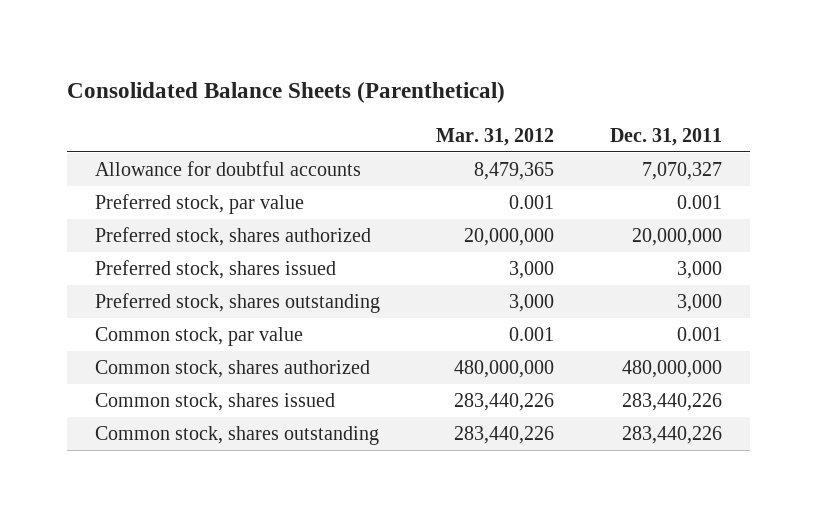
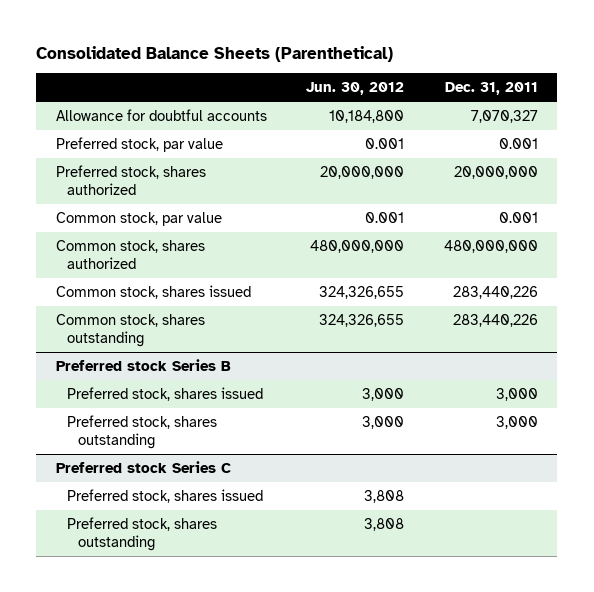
[436,127,555,146] Mar. 31, 2012 -> none
none -> [306,81,405,95] Jun. 30, 2012
[95,260,337,280] Preferred stock, shares issued -> none
[95,293,381,314] Preferred stock, shares outstanding -> none
none -> [56,358,232,371] Preferred stock Series B
none -> [66,386,263,401] Preferred stock, shares issued
none -> [66,414,217,449] Preferred stock, shares outstanding
none -> [56,460,232,473] Preferred stock Series C
none -> [66,488,263,503] Preferred stock, shares issued
none -> [66,516,217,551] Preferred stock, shares outstanding

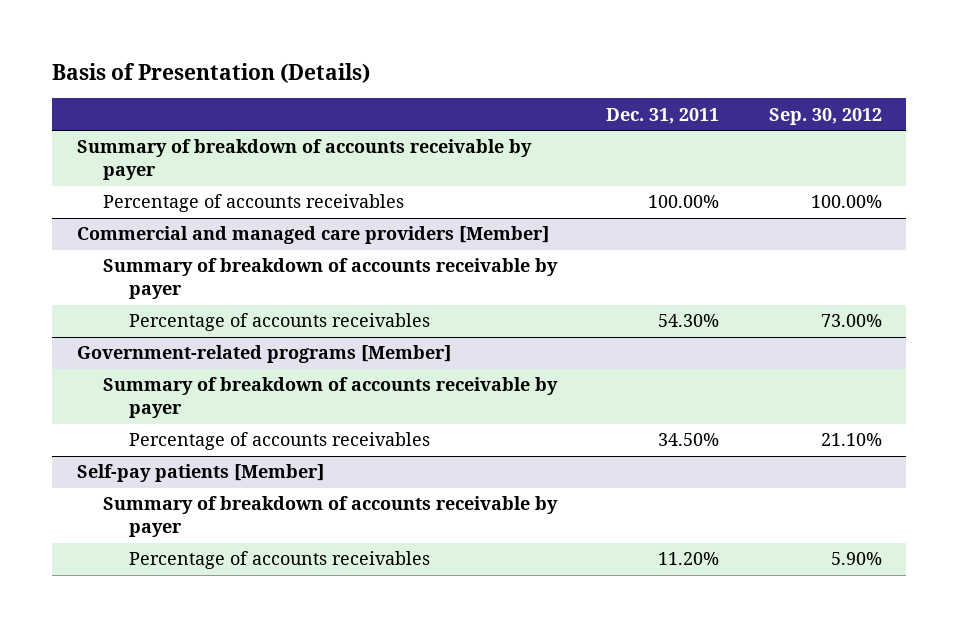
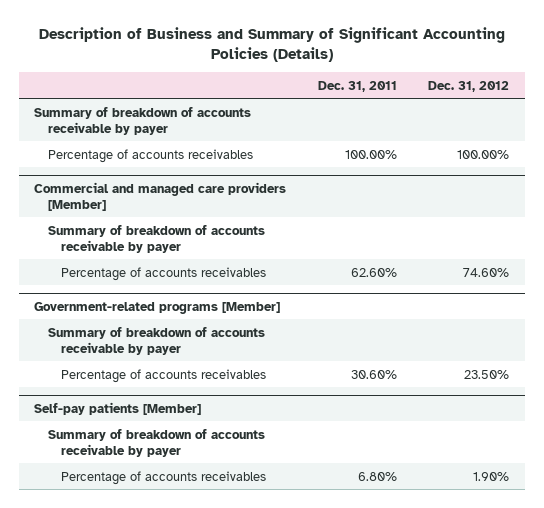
[52,63,371,84] Basis of Presentation (Details) -> [38,26,505,63] Description of Business and Summary of Significant Accounting Policies (Details)
[768,107,882,125] Sep. 30, 2012 -> none
none -> [428,80,510,92] Dec. 31, 2012
[658,314,720,328] 54.30% -> [350,267,397,277] 62.60%
[658,433,720,447] 34.50% -> [350,369,397,379] 30.60%
[658,552,720,566] 11.20% -> [357,471,397,481] 6.80%

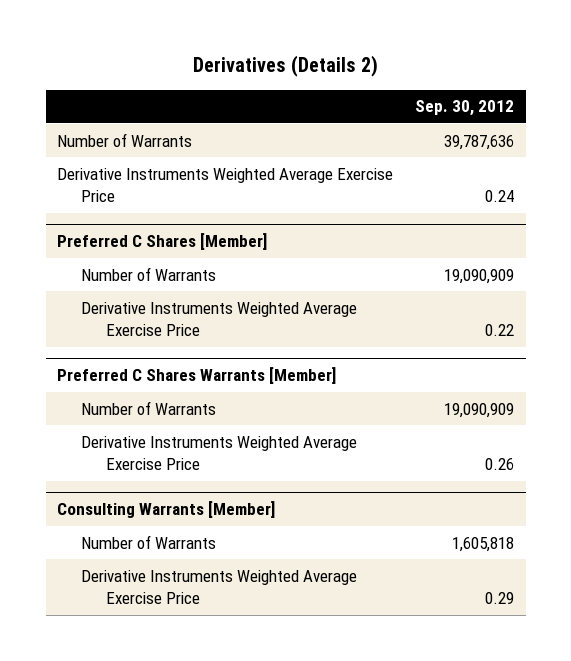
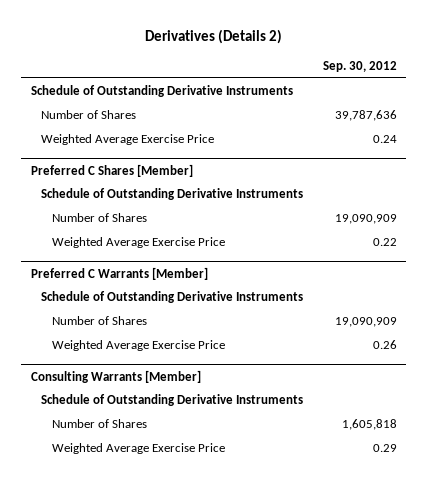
none -> [30,85,293,98] Schedule of Outstanding Derivative Instruments
[56,132,192,147] Number of Warrants -> [41,110,137,120] Number of Shares
[56,167,393,203] Derivative Instruments Weighted Average Exercise Price -> [41,134,215,146] Weighted Average Exercise Price
none -> [41,188,304,201] Schedule of Outstanding Derivative Instruments
[81,266,217,281] Number of Warrants -> [52,213,148,223] Number of Shares
[81,301,358,337] Derivative Instruments Weighted Average Exercise Price -> [52,237,226,249] Weighted Average Exercise Price
[56,366,336,384] Preferred C Shares Warrants [Member] -> [30,266,208,280] Preferred C Warrants [Member]
none -> [41,291,304,304] Schedule of Outstanding Derivative Instruments
[81,400,217,415] Number of Warrants -> [52,316,148,326] Number of Shares
[81,435,358,471] Derivative Instruments Weighted Average Exercise Price -> [52,340,226,352] Weighted Average Exercise Price
none -> [41,394,304,407] Schedule of Outstanding Derivative Instruments
[81,534,217,549] Number of Warrants -> [52,419,148,429] Number of Shares
[81,569,358,605] Derivative Instruments Weighted Average Exercise Price -> [52,443,226,455] Weighted Average Exercise Price

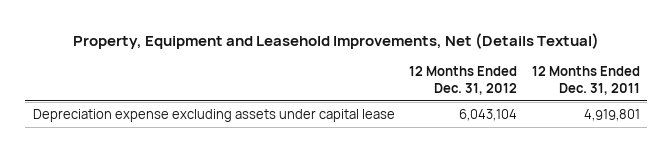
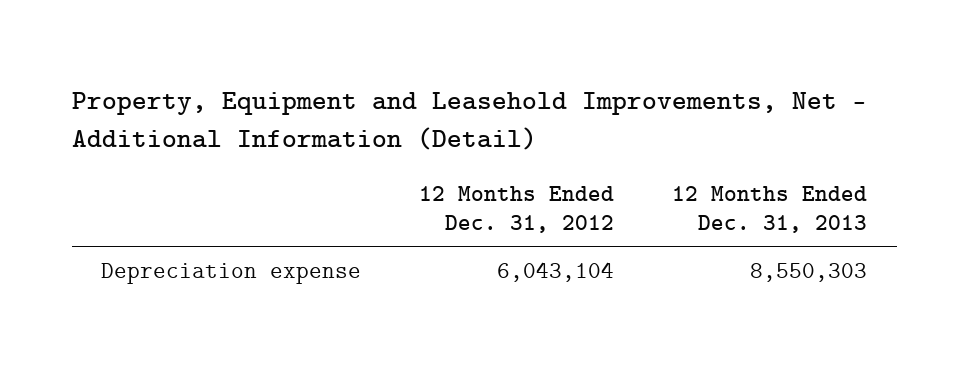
[73,32,600,49] Property, Equipment and Leasehold Improvements, Net (Details Textual) -> [71,92,867,150] Property, Equipment and Leasehold Improvements, Net - Additional Information (Detail)
[531,66,640,96] 12 Months Ended Dec. 31, 2011 -> none
none -> [672,186,868,234] 12 Months Ended Dec. 31, 2013
[32,109,395,123] Depreciation expense excluding assets under capital lease -> [100,262,361,284] Depreciation expense

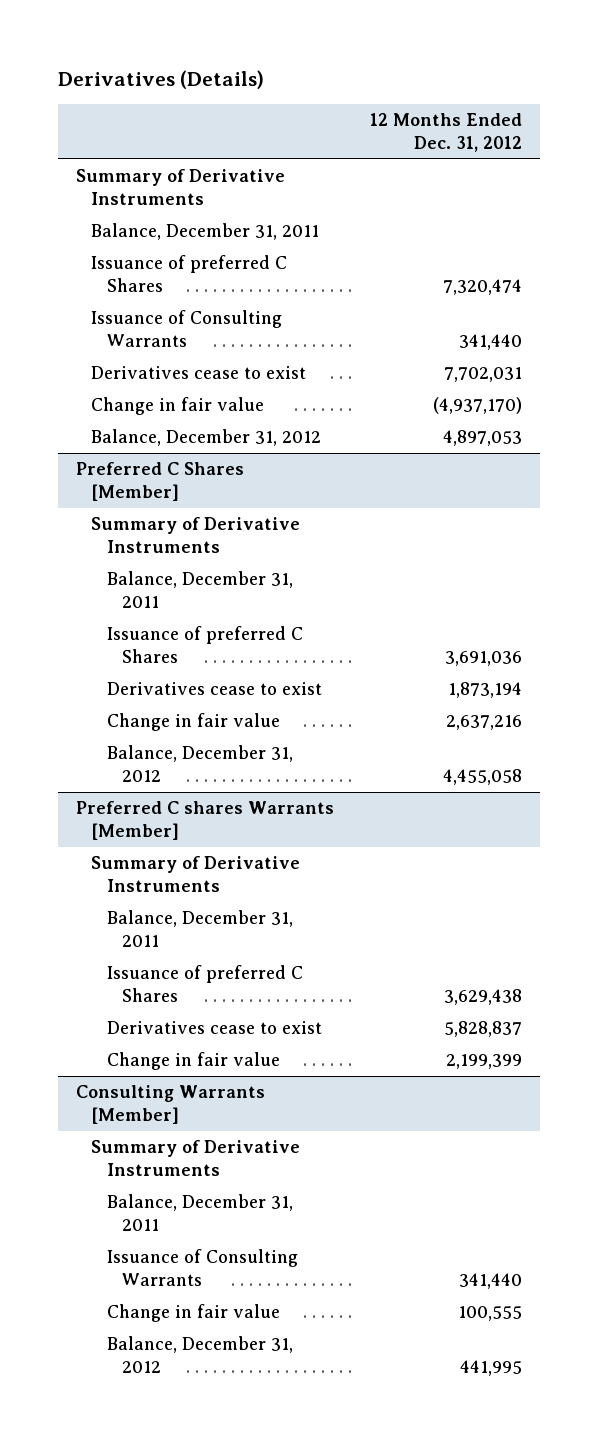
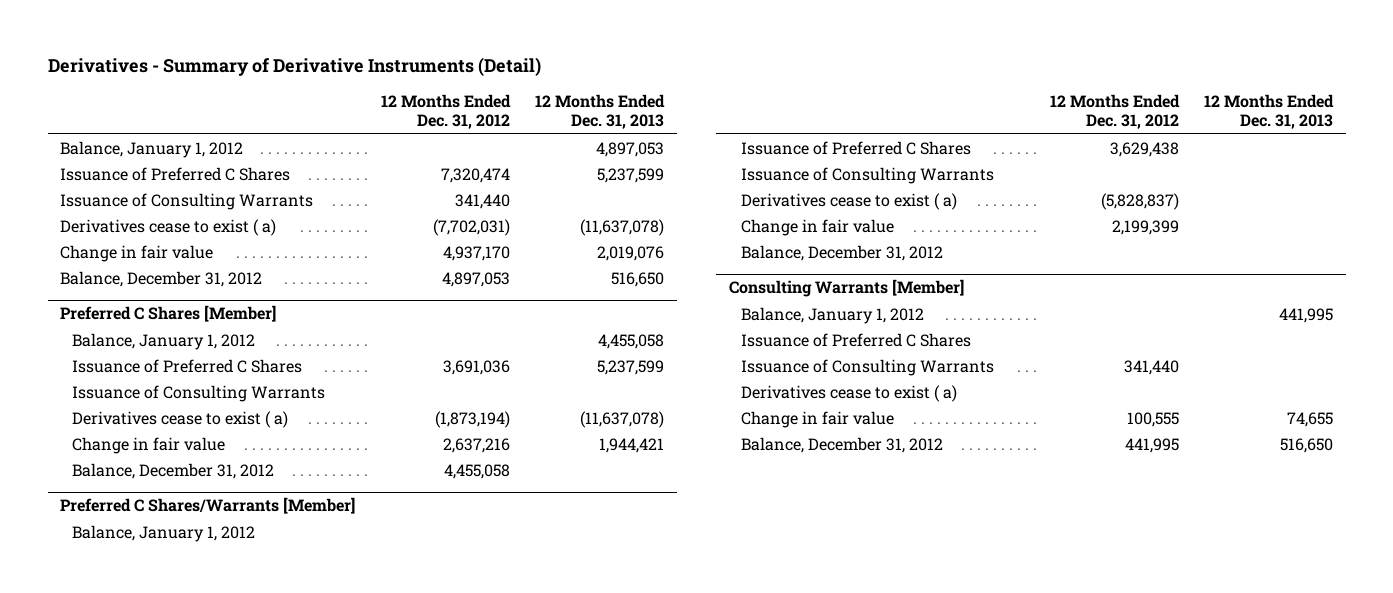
[58,69,265,89] Derivatives (Details) -> [47,57,541,77] Derivatives - Summary of Derivative Instruments (Detail)
none -> [535,93,666,130] 12 Months Ended Dec. 31, 2013
[75,169,285,205] Summary of Derivative Instruments -> none
[91,223,320,241] Balance, December 31, 2011 -> [60,140,244,158] Balance, January 1, 2012
[91,255,288,292] Issuance of preferred C Shares -> [60,166,291,181] Issuance of Preferred C Shares
[91,366,307,380] Derivatives cease to exist -> [60,218,277,236] Derivatives cease to exist ( a)
[443,367,522,383] 7,702,031 -> [432,218,510,236] (7,702,031)
[432,397,522,415] (4,937,170) -> [442,245,510,261] 4,937,170
[91,517,301,553] Summary of Derivative Instruments -> none
[106,571,293,608] Balance, December 31, 2011 -> [72,332,256,350] Balance, January 1, 2012
[106,626,303,663] Issuance of preferred C Shares -> [72,358,303,373] Issuance of Preferred C Shares
none -> [72,384,326,402] Issuance of Consulting Warrants
[106,682,322,696] Derivatives cease to exist -> [72,410,289,428] Derivatives cease to exist ( a)
[447,682,522,699] 1,873,194 -> [434,410,510,428] (1,873,194)
[91,856,301,892] Summary of Derivative Instruments -> none
[75,801,334,840] Preferred C shares Warrants [Member] -> [60,497,356,515] Preferred C Shares/Warrants [Member]
[106,910,293,947] Balance, December 31, 2011 -> [72,524,256,542] Balance, January 1, 2012
[106,965,303,1002] Issuance of preferred C Shares -> [740,140,971,155] Issuance of Preferred C Shares
none -> [740,166,994,184] Issuance of Consulting Warrants
[106,1021,322,1035] Derivatives cease to exist -> [740,192,957,210] Derivatives cease to exist ( a)
[443,1021,522,1038] 5,828,837 -> [1100,192,1179,210] (5,828,837)
none -> [740,244,943,261] Balance, December 31, 2012
[91,1140,301,1176] Summary of Derivative Instruments -> none
[106,1194,293,1231] Balance, December 31, 2011 -> [740,306,924,324] Balance, January 1, 2012
none -> [740,332,971,347] Issuance of Preferred C Shares
none -> [740,384,957,402] Derivatives cease to exist ( a)

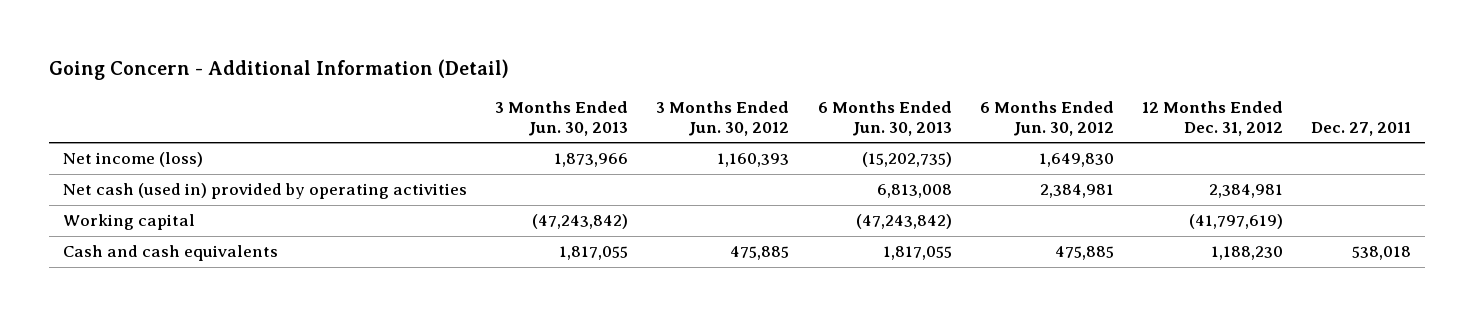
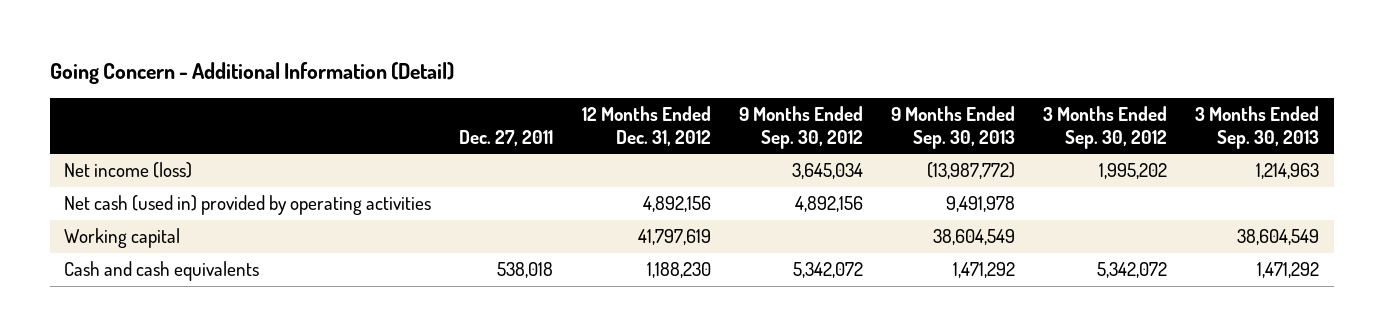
[495,101,629,136] 3 Months Ended Jun. 30, 2013 -> none
[656,101,790,136] 3 Months Ended Jun. 30, 2012 -> none
[817,101,952,136] 6 Months Ended Jun. 30, 2013 -> none
[979,101,1114,136] 6 Months Ended Jun. 30, 2012 -> none
none -> [738,106,863,149] 9 Months Ended Sep. 30, 2012
none -> [890,106,1015,149] 9 Months Ended Sep. 30, 2013
none -> [1043,106,1168,149] 3 Months Ended Sep. 30, 2012
none -> [1195,106,1320,149] 3 Months Ended Sep. 30, 2013
[1209,184,1284,199] 2,384,981 -> [642,196,711,213] 4,892,156
[1189,214,1284,230] (41,797,619) -> [637,229,711,246] 41,797,619

